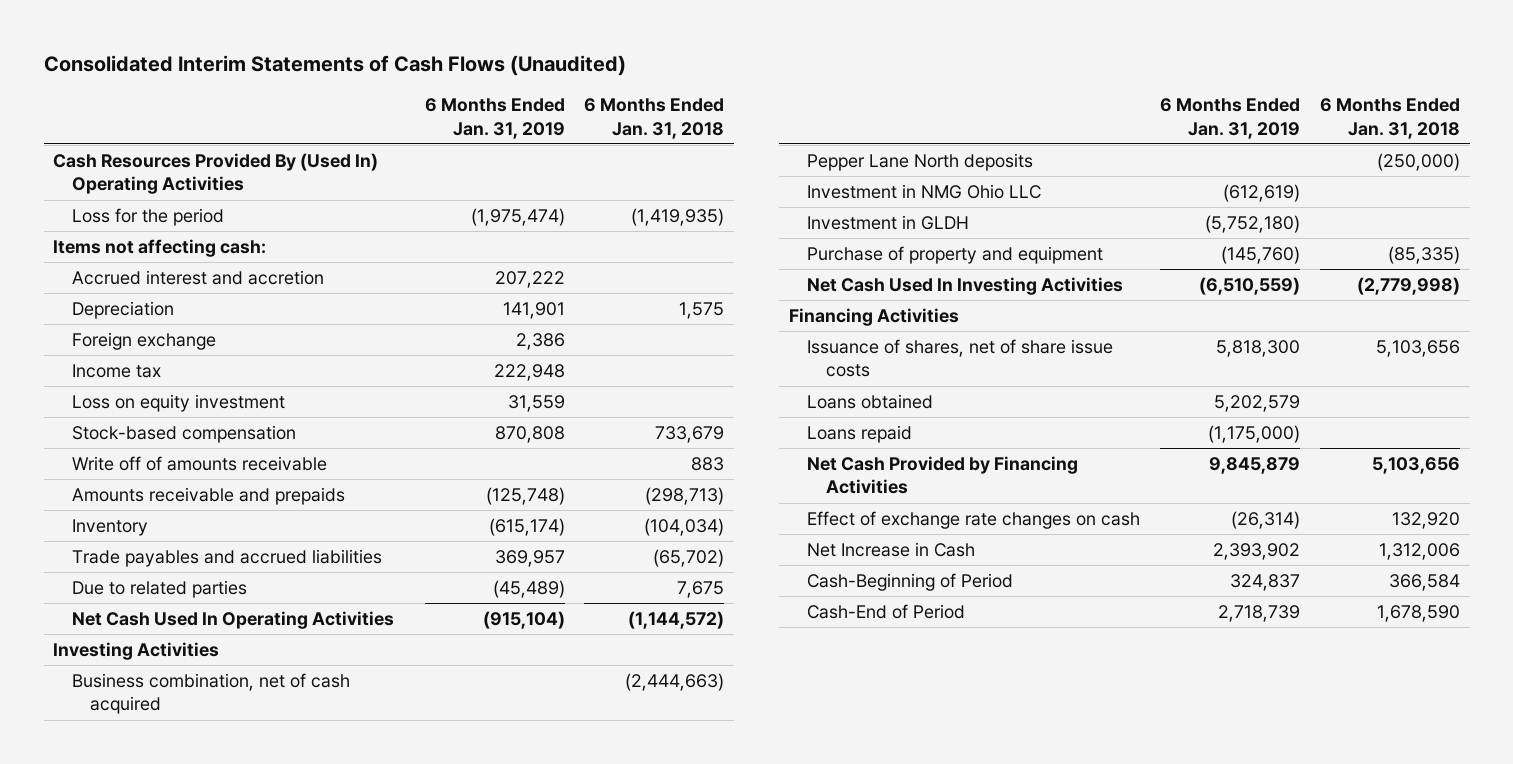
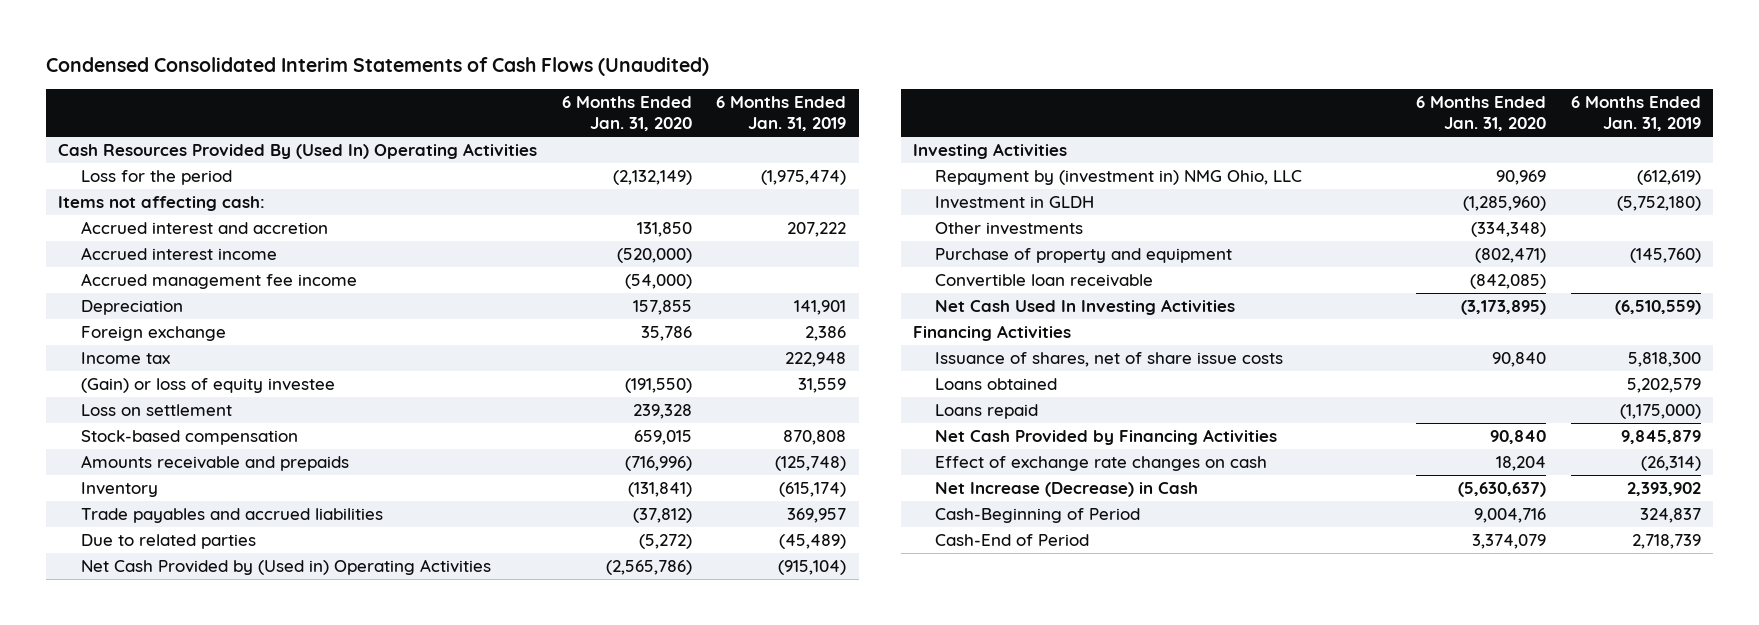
[43,55,626,77] Consolidated Interim Statements of Cash Flows (Unaudited) -> [46,57,710,77] Condensed Consolidated Interim Statements of Cash Flows (Unaudited)
[584,98,725,139] 6 Months Ended Jan. 31, 2018 -> none
none -> [561,96,692,132] 6 Months Ended Jan. 31, 2020
none -> [80,247,277,261] Accrued interest income
none -> [80,273,357,290] Accrued management fee income
[71,394,285,413] Loss on equity investment -> [80,378,335,394] (Gain) or loss of equity investee
none -> [80,404,232,417] Loss on settlement
[71,456,327,472] Write off of amounts receivable -> none
[71,611,394,630] Net Cash Used In Operating Activities -> [80,559,491,576] Net Cash Provided by (Used in) Operating Activities
[71,673,350,715] Business combination, net of cash acquired -> none
[807,153,1034,172] Pepper Lane North deposits -> none
[807,184,1042,200] Investment in NMG Ohio LLC -> [935,170,1303,186] Repayment by (investment in) NMG Ohio, LLC
none -> [935,222,1084,236] Other investments
none -> [935,274,1154,288] Convertible loan receivable
[807,542,976,558] Net Increase in Cash -> [935,482,1199,498] Net Increase (Decrease) in Cash

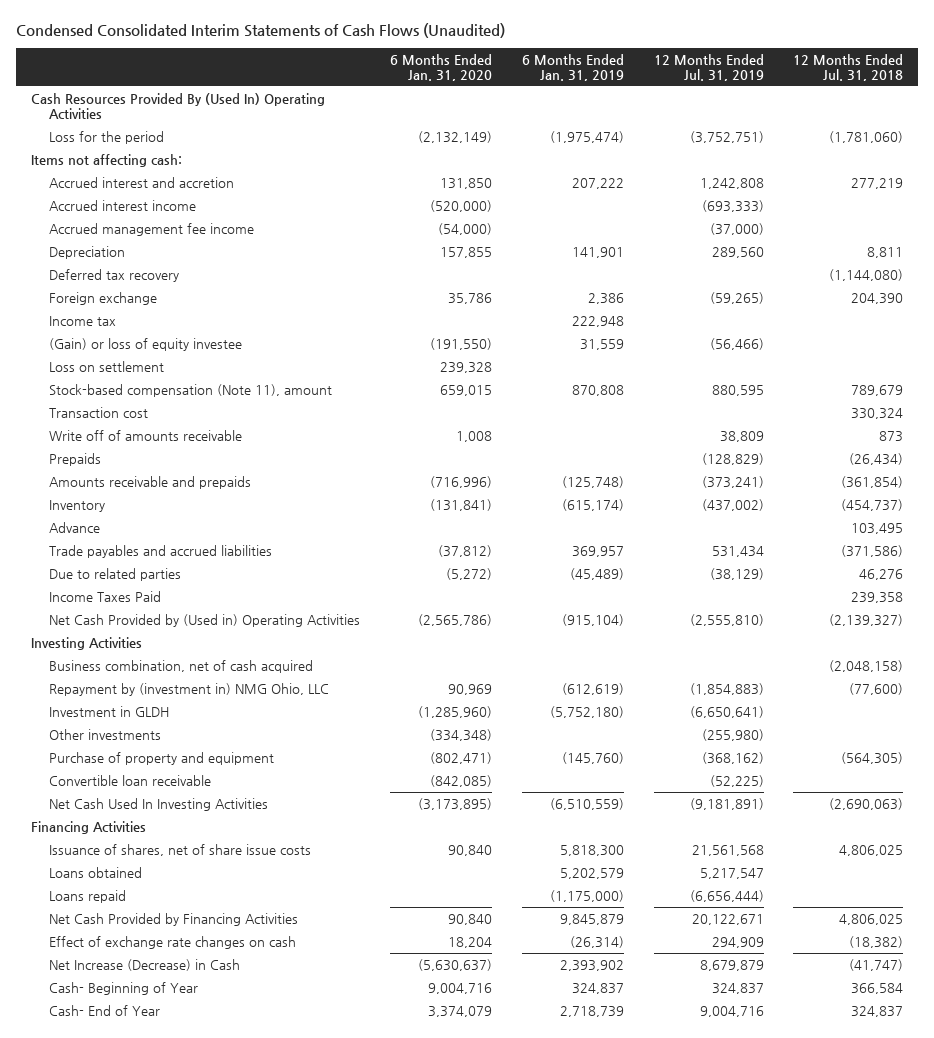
none -> [653,54,764,81] 12 Months Ended Jul. 31, 2019
none -> [793,54,904,81] 12 Months Ended Jul. 31, 2018
none -> [48,269,179,283] Deferred tax recovery
[80,430,298,446] Stock-based compensation -> [48,384,332,398] Stock-based compensation (Note 11), amount
none -> [48,407,148,419] Transaction cost
none -> [48,430,242,442] Write off of amounts receivable
none -> [48,453,101,467] Prepaids
none -> [48,522,100,534] Advance
none -> [48,591,161,603] Income Taxes Paid
none -> [48,660,313,674] Business combination, net of cash acquired
[935,508,1141,524] Cash-Beginning of Period -> [48,982,198,996] Cash- Beginning of Year
[935,534,1090,547] Cash-End of Period -> [48,1005,160,1017] Cash- End of Year

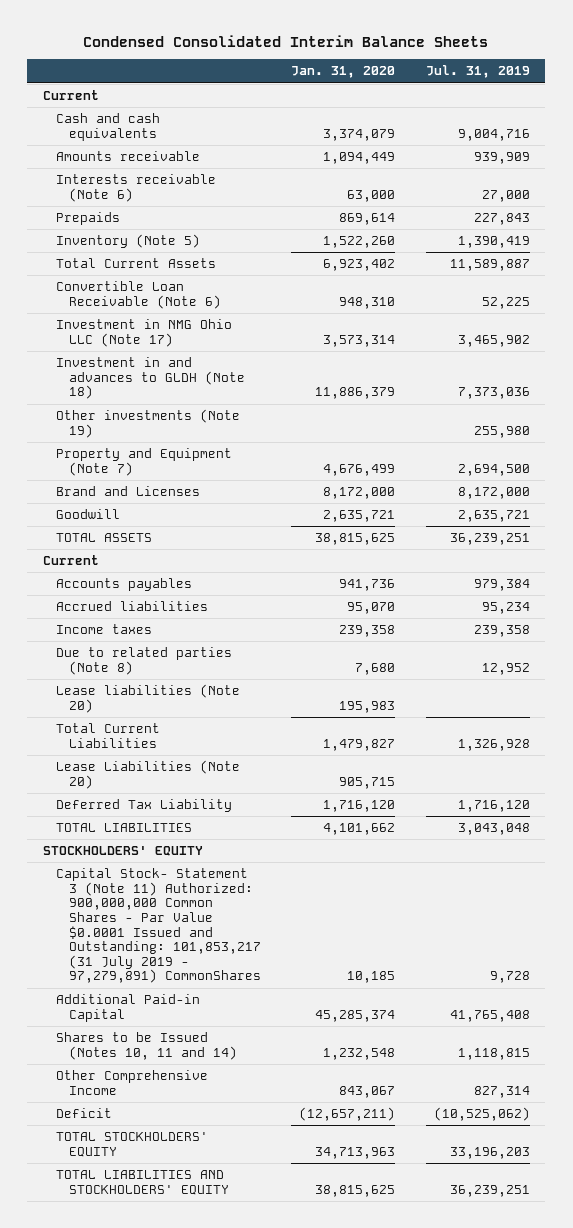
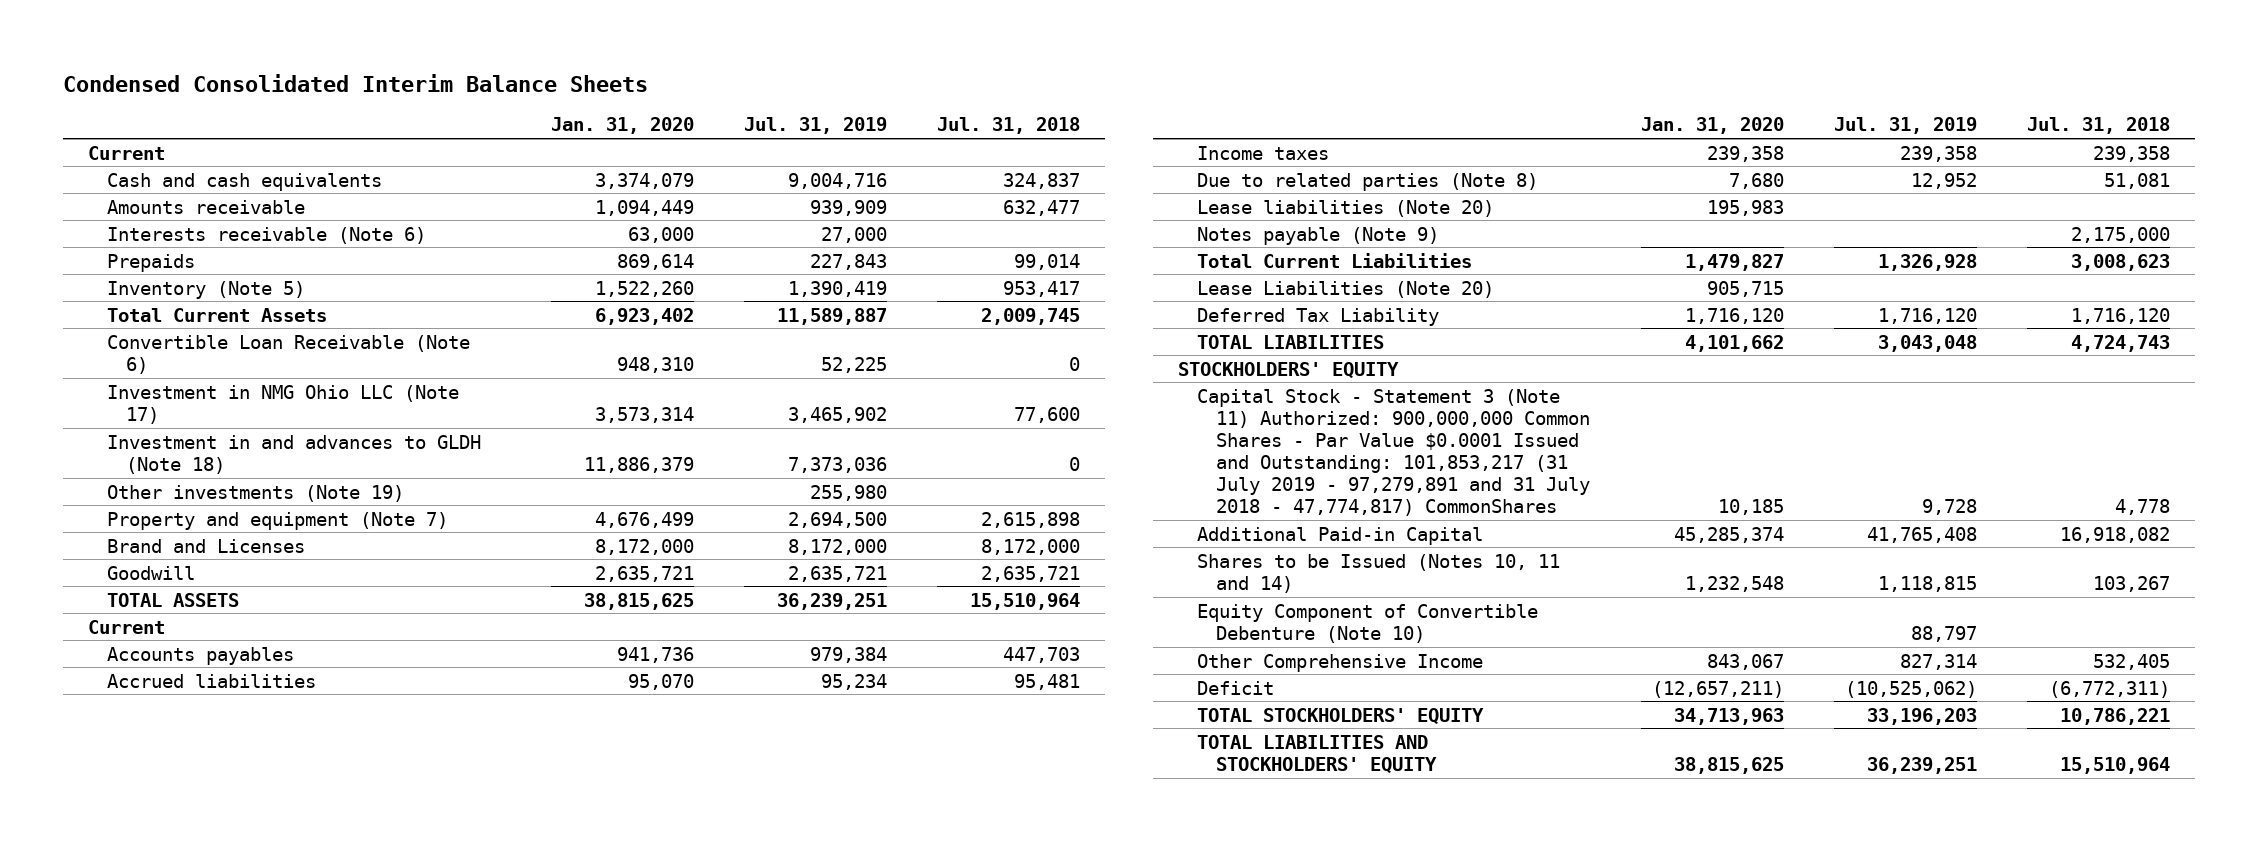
none -> [937,117,1081,135] Jul. 31, 2018
[55,448,232,476] Property and Equipment (Note 7) -> [107,511,449,530] Property and equipment (Note 7)
none -> [1197,226,1440,245] Notes payable (Note 9)
[55,868,261,984] Capital Stock- Statement 3 (Note 11) Authorized: 900,000,000 Common Shares - Par Value $0.0001 Issued and Outstanding: 101,853,217 (31 July 2019 - 97,279,891) CommonShares -> [1197,388,1591,517] Capital Stock - Statement 3 (Note 11) Authorized: 900,000,000 Common Shares - Par Value $0.0001 Issued and Outstanding: 101,853,217 (31 July 2019 - 97,279,891 and 31 July 2018 - 47,774,817) CommonShares
none -> [1197,603,1539,643] Equity Component of Convertible Debenture (Note 10)

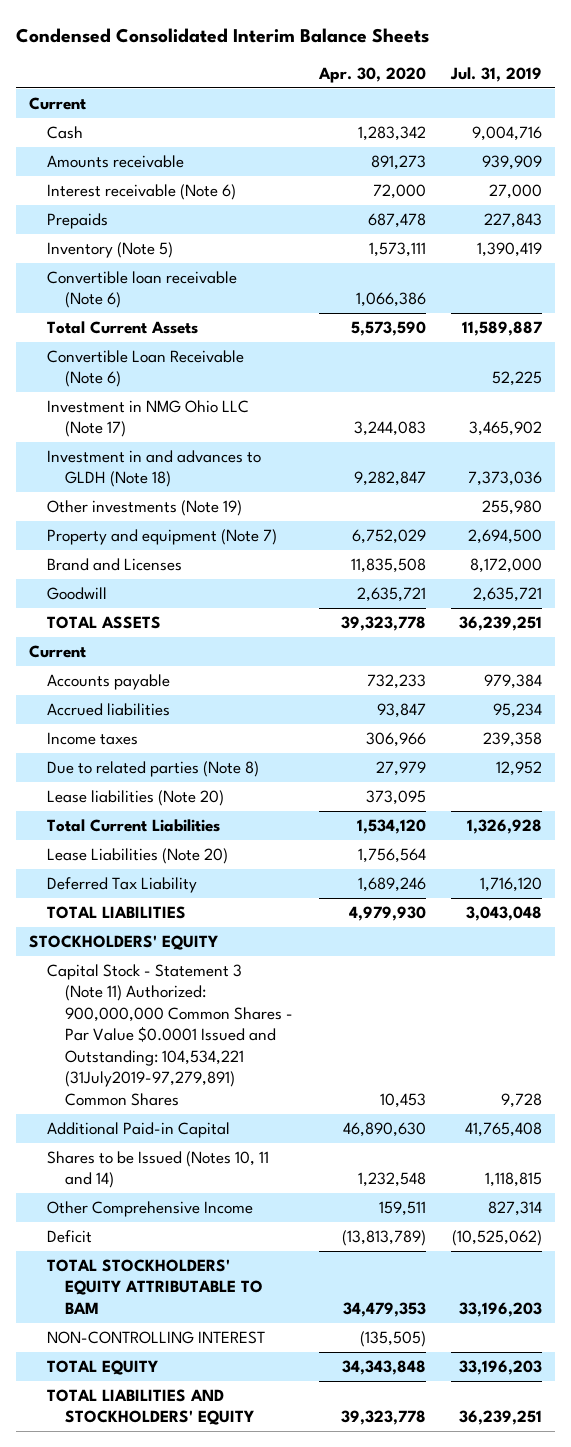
[550,117,694,135] Jan. 31, 2020 -> none
[937,117,1081,135] Jul. 31, 2018 -> none
none -> [317,67,426,84] Apr. 30, 2020
[107,172,383,191] Cash and cash equivalents -> [47,125,84,139] Cash
[107,226,427,244] Interests receivable (Note 6) -> [47,183,237,200] Interest receivable (Note 6)
none -> [47,270,238,309] Convertible loan receivable (Note 6)
[107,646,295,665] Accounts payables -> [47,673,171,690] Accounts payable
[1197,226,1440,245] Notes payable (Note 9) -> none
[1197,388,1591,517] Capital Stock - Statement 3 (Note 11) Authorized: 900,000,000 Common Shares - Par Value $0.0001 Issued and Outstanding: 101,853,217 (31 July 2019 - 97,279,891 and 31 July 2018 - 47,774,817) CommonShares -> [47,963,294,1106] Capital Stock - Statement 3 (Note 11) Authorized: 900,000,000 Common Shares - Par Value $0.0001 Issued and Outstanding: 104,534,221 (31July2019-97,279,891) Common Shares
[1197,603,1539,643] Equity Component of Convertible Debenture (Note 10) -> none
[1197,707,1485,724] TOTAL STOCKHOLDERS' EQUITY -> [47,1258,264,1314] TOTAL STOCKHOLDERS' EQUITY ATTRIBUTABLE TO BAM
none -> [47,1330,266,1344] NON-CONTROLLING INTEREST
none -> [47,1359,159,1375] TOTAL EQUITY

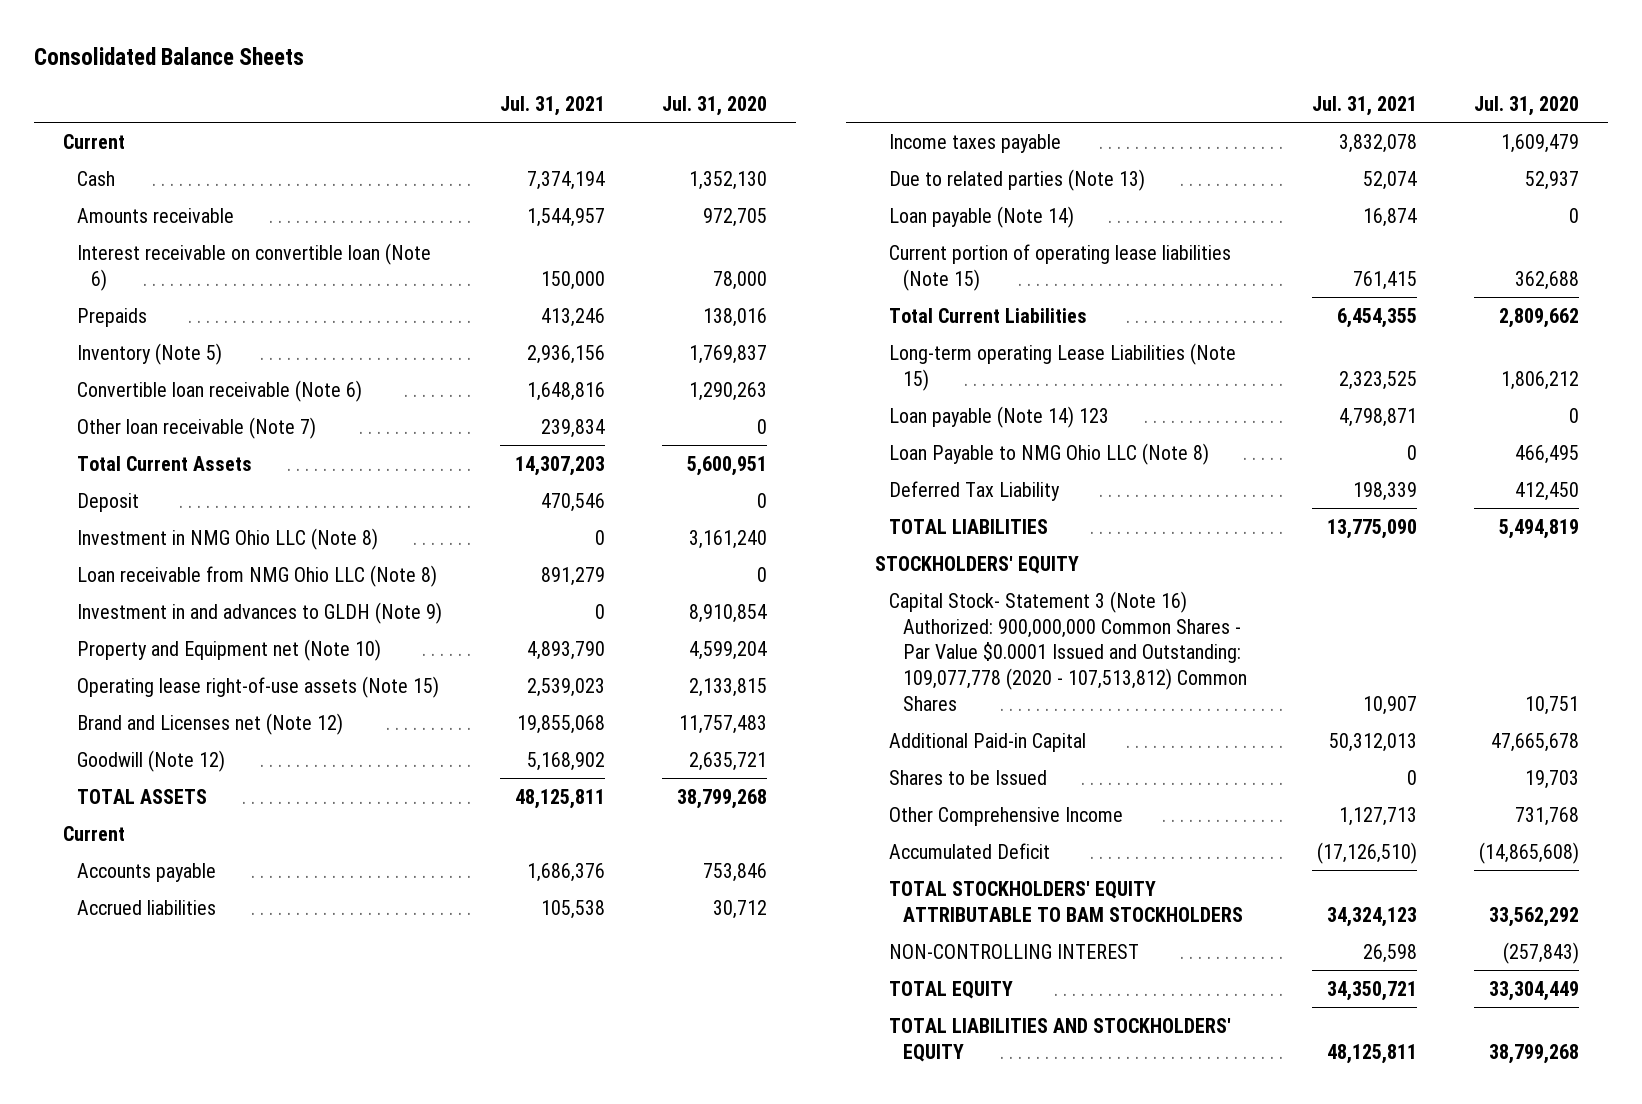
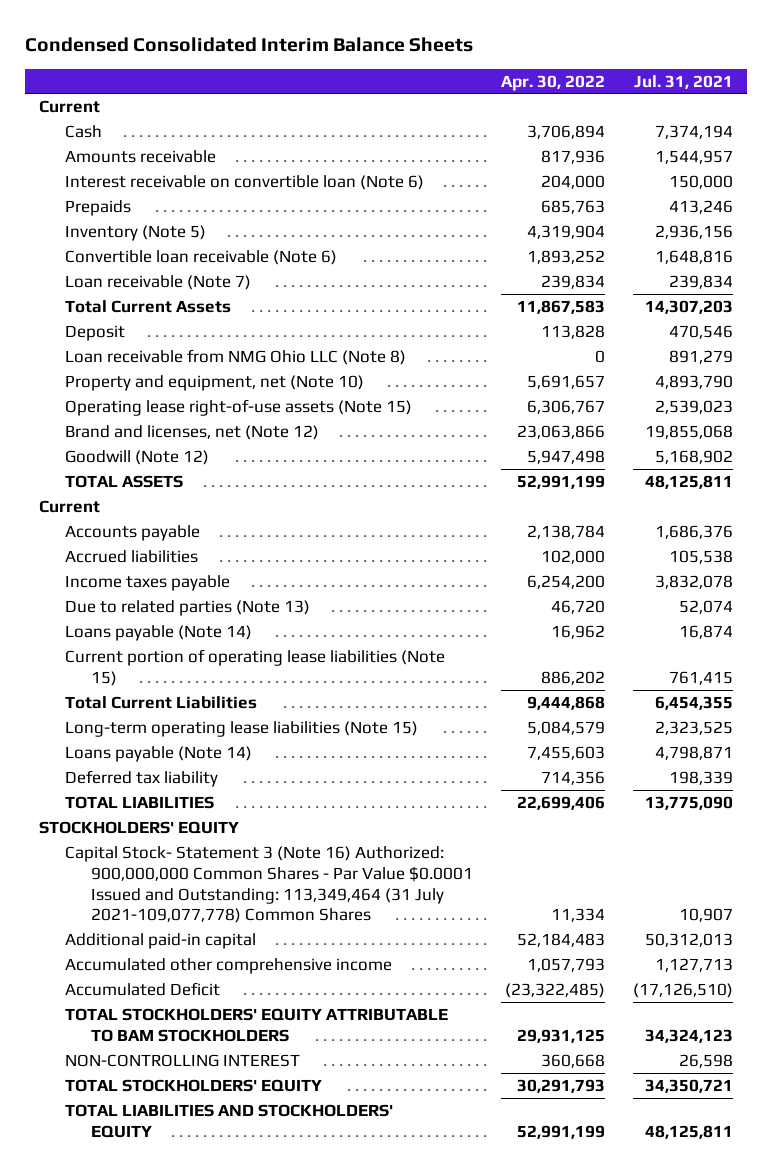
[33,46,304,65] Consolidated Balance Sheets -> [24,37,473,53] Condensed Consolidated Interim Balance Sheets
[662,95,768,116] Jul. 31, 2020 -> none
none -> [500,74,605,91] Apr. 30, 2022
[77,416,317,439] Other loan receivable (Note 7) -> [64,275,251,291] Loan receivable (Note 7)
[77,527,379,550] Investment in NMG Ohio LLC (Note 8) -> none
[77,601,443,624] Investment in and advances to GLDH (Note 9) -> none
[77,638,382,661] Property and Equipment net (Note 10) -> [64,375,364,392] Property and equipment, net (Note 10)
[77,712,344,735] Brand and Licenses net (Note 12) -> [64,425,319,441] Brand and licenses, net (Note 12)
[889,205,1075,228] Loan payable (Note 14) -> [64,625,252,642] Loans payable (Note 14)
[889,405,1110,428] Loan payable (Note 14) 123 -> none
[889,342,1237,391] Long-term operating Lease Liabilities (Note 15) -> [64,721,418,738] Long-term operating lease liabilities (Note 15)
[889,442,1210,465] Loan Payable to NMG Ohio LLC (Note 8) -> [64,746,252,763] Loans payable (Note 14)
[1406,444,1417,460] 0 -> [654,746,733,761] 4,798,871
[889,480,1061,501] Deferred Tax Liability -> [64,770,218,788] Deferred tax liability
[889,769,1048,785] Shares to be Issued -> none
[889,590,1248,711] Capital Stock- Statement 3 (Note 16) Authorized: 900,000,000 Common Shares - Par Value $0.0001 Issued and Outstanding: 109,077,778 (2020 - 107,513,812) Common Shares -> [64,846,473,924] Capital Stock- Statement 3 (Note 16) Authorized: 900,000,000 Common Shares - Par Value $0.0001 Issued and Outstanding: 113,349,464 (31 July 2021-109,077,778) Common Shares
[889,732,1087,752] Additional Paid-in Capital -> [64,933,256,950] Additional paid-in capital
[889,806,1124,826] Other Comprehensive Income -> [64,958,392,975] Accumulated other comprehensive income
[889,980,1014,999] TOTAL EQUITY -> [64,1079,322,1093] TOTAL STOCKHOLDERS' EQUITY

